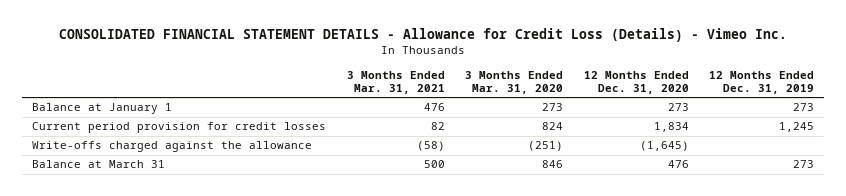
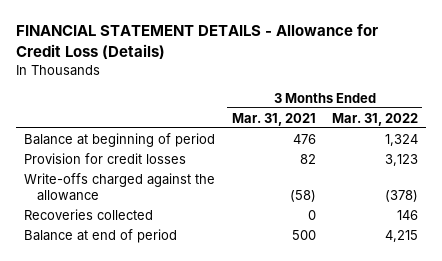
[59,28,788,43] CONSOLIDATED FINANCIAL STATEMENT DETAILS - Allowance for Credit Loss (Details) - Vimeo Inc. -> [15,24,378,59] FINANCIAL STATEMENT DETAILS - Allowance for Credit Loss (Details)
[465,70,564,95] 3 Months Ended Mar. 31, 2020 -> none
[583,70,689,95] 12 Months Ended Dec. 31, 2020 -> none
[709,70,815,95] 12 Months Ended Dec. 31, 2019 -> none
none -> [331,112,418,126] Mar. 31, 2022
[32,103,173,115] Balance at January 1 -> [24,132,216,147] Balance at beginning of period
[32,122,327,134] Current period provision for credit losses -> [24,152,187,164] Provision for credit losses
none -> [24,208,154,220] Recoveries collected
[32,160,166,169] Balance at March 31 -> [24,228,178,243] Balance at end of period

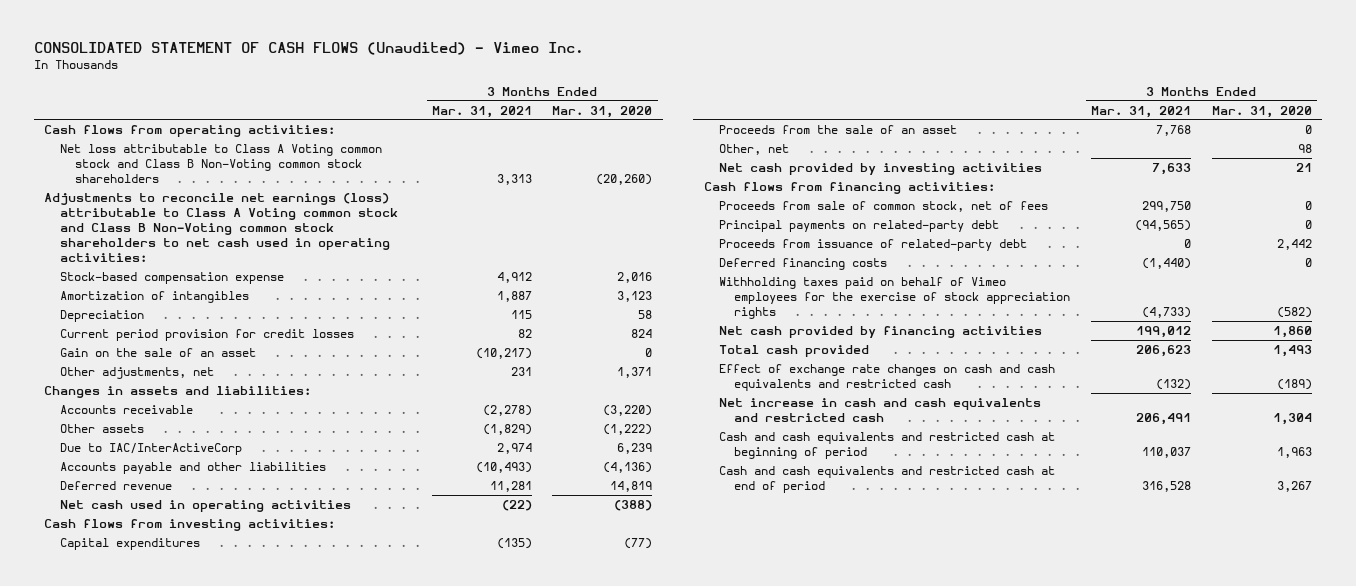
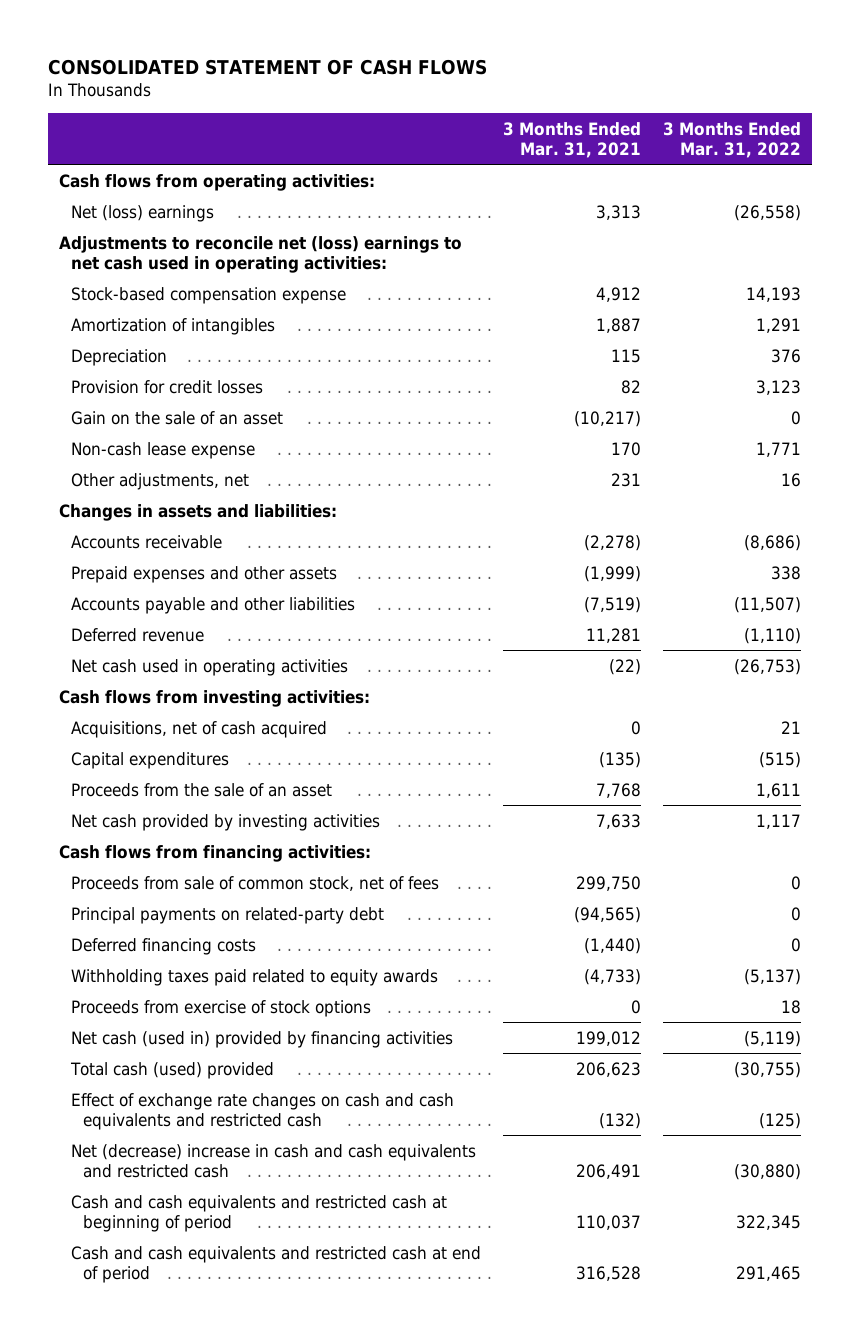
[34,41,585,55] CONSOLIDATED STATEMENT OF CASH FLOWS (Unaudited) - Vimeo Inc. -> [47,58,487,75] CONSOLIDATED STATEMENT OF CASH FLOWS
[552,105,653,118] Mar. 31, 2020 -> none
none -> [662,121,801,158] 3 Months Ended Mar. 31, 2022
[59,144,382,184] Net loss attributable to Class A Voting common stock and Class B Non-Voting common stock shareholders -> [70,204,214,222] Net (loss) earnings
[44,193,398,263] Adjustments to reconcile net earnings (loss) attributable to Class A Voting common stock and Class B Non-Voting common stock shareholders to net cash used in operating activities: -> [58,235,462,273] Adjustments to reconcile net (loss) earnings to net cash used in operating activities:
[59,329,354,342] Current period provision for credit losses -> [70,379,263,394] Provision for credit losses
none -> [70,441,255,459] Non-cash lease expense
[59,424,144,434] Other assets -> none
[59,443,242,456] Due to IAC/InterActiveCorp -> none
none -> [70,565,337,583] Prepaid expenses and other assets
[475,462,532,474] (10,493) -> [583,596,641,613] (7,519)
none -> [70,720,327,738] Acquisitions, net of cash acquired
[719,144,790,156] Other, net -> none
[719,239,1028,252] Proceeds from issuance of related-party debt -> none
[719,277,1071,320] Withholding taxes paid on behalf of Vimeo employees for the exercise of stock appreciation rights -> [70,968,438,986] Withholding taxes paid related to equity awards
none -> [70,999,371,1017] Proceeds from exercise of stock options
[719,326,1043,339] Net cash provided by financing activities -> [70,1030,453,1048] Net cash (used in) provided by financing activities
[719,345,870,358] Total cash provided -> [69,1061,274,1079] Total cash (used) provided
[719,398,1042,423] Net increase in cash and cash equivalents and restricted cash -> [70,1143,476,1178] Net (decrease) increase in cash and cash equivalents and restricted cash

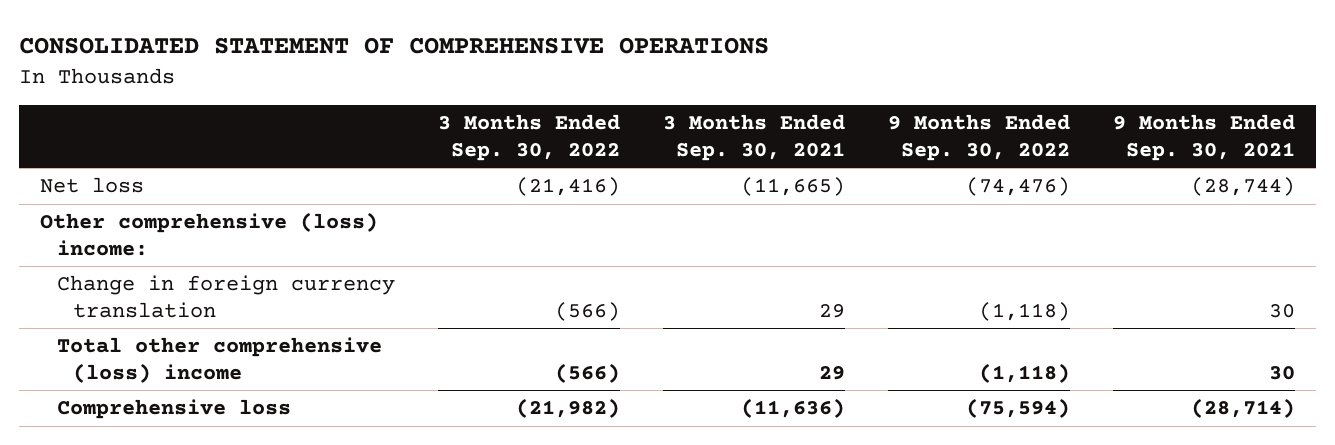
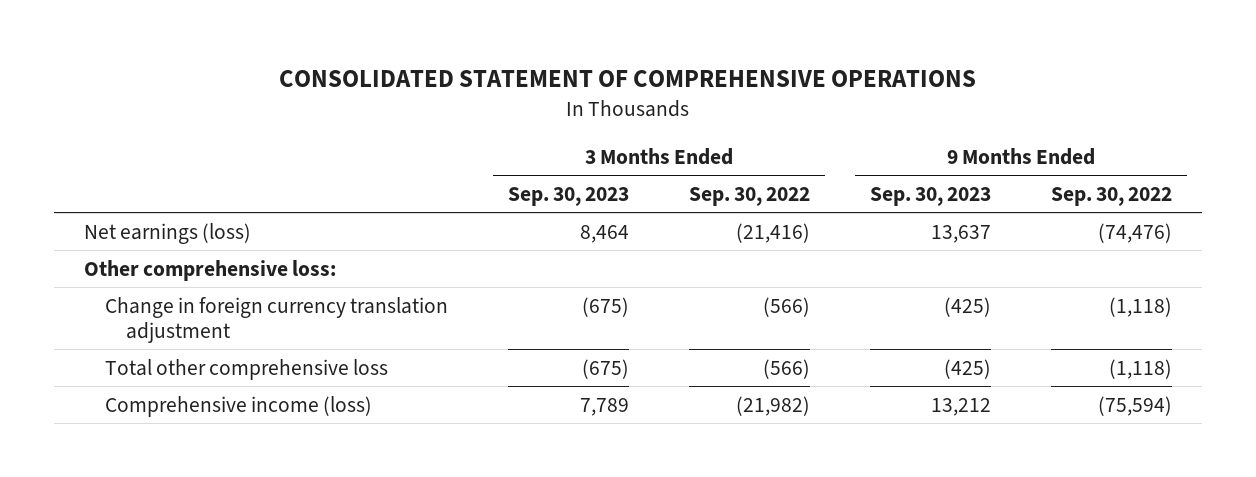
[662,114,845,161] 3 Months Ended Sep. 30, 2021 -> none
[1112,114,1295,161] 9 Months Ended Sep. 30, 2021 -> none
none -> [507,186,629,206] Sep. 30, 2023
none -> [870,186,992,206] Sep. 30, 2023
[40,177,145,194] Net loss -> [83,222,251,244] Net earnings (loss)
[40,212,379,256] Other comprehensive (loss) income: -> [83,259,336,281] Other comprehensive loss:
[56,275,395,318] Change in foreign currency translation -> [104,296,448,343] Change in foreign currency translation adjustment
[56,337,382,383] Total other comprehensive (loss) income -> [104,358,388,380] Total other comprehensive loss
[56,399,291,420] Comprehensive loss -> [104,395,372,417] Comprehensive income (loss)

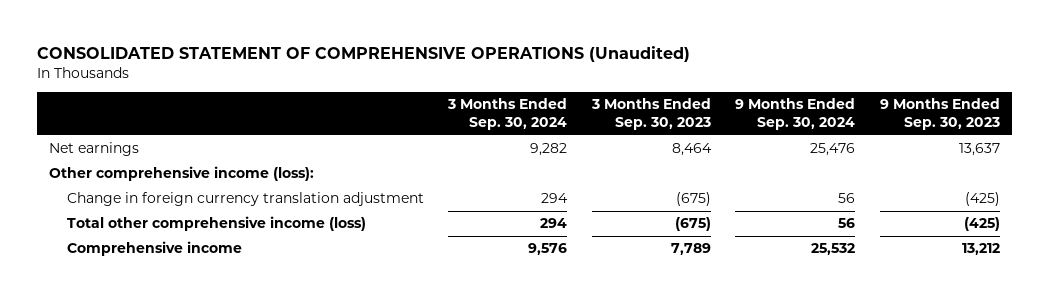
[278,70,976,88] CONSOLIDATED STATEMENT OF COMPREHENSIVE OPERATIONS -> [36,45,690,62] CONSOLIDATED STATEMENT OF COMPREHENSIVE OPERATIONS (Unaudited)
[688,186,810,206] Sep. 30, 2022 -> none
[1051,186,1173,206] Sep. 30, 2022 -> none
none -> [447,98,568,131] 3 Months Ended Sep. 30, 2024
none -> [735,98,856,131] 9 Months Ended Sep. 30, 2024
[83,222,251,244] Net earnings (loss) -> [49,142,140,157] Net earnings
[83,259,336,281] Other comprehensive loss: -> [49,166,315,182] Other comprehensive income (loss):
[104,358,388,380] Total other comprehensive loss -> [66,216,366,232] Total other comprehensive income (loss)
[104,395,372,417] Comprehensive income (loss) -> [66,241,242,257] Comprehensive income

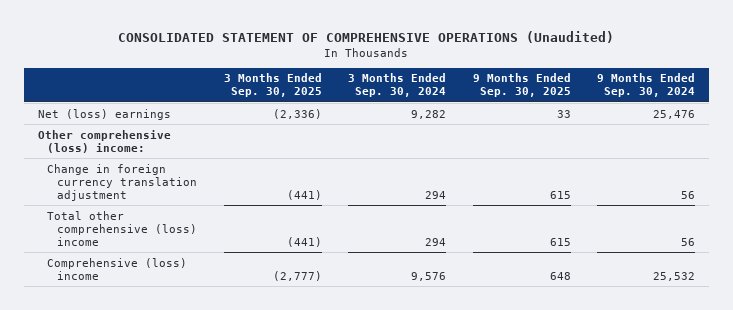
[590,98,711,131] 3 Months Ended Sep. 30, 2023 -> none
[879,98,1000,131] 9 Months Ended Sep. 30, 2023 -> none
none -> [223,73,322,98] 3 Months Ended Sep. 30, 2025
none -> [472,73,571,98] 9 Months Ended Sep. 30, 2025
[49,142,140,157] Net earnings -> [37,108,171,120] Net (loss) earnings
[49,166,315,182] Other comprehensive income (loss): -> [37,129,171,153] Other comprehensive (loss) income:
[66,216,366,232] Total other comprehensive income (loss) -> [47,210,198,246] Total other comprehensive (loss) income
[66,241,242,257] Comprehensive income -> [47,257,188,280] Comprehensive (loss) income

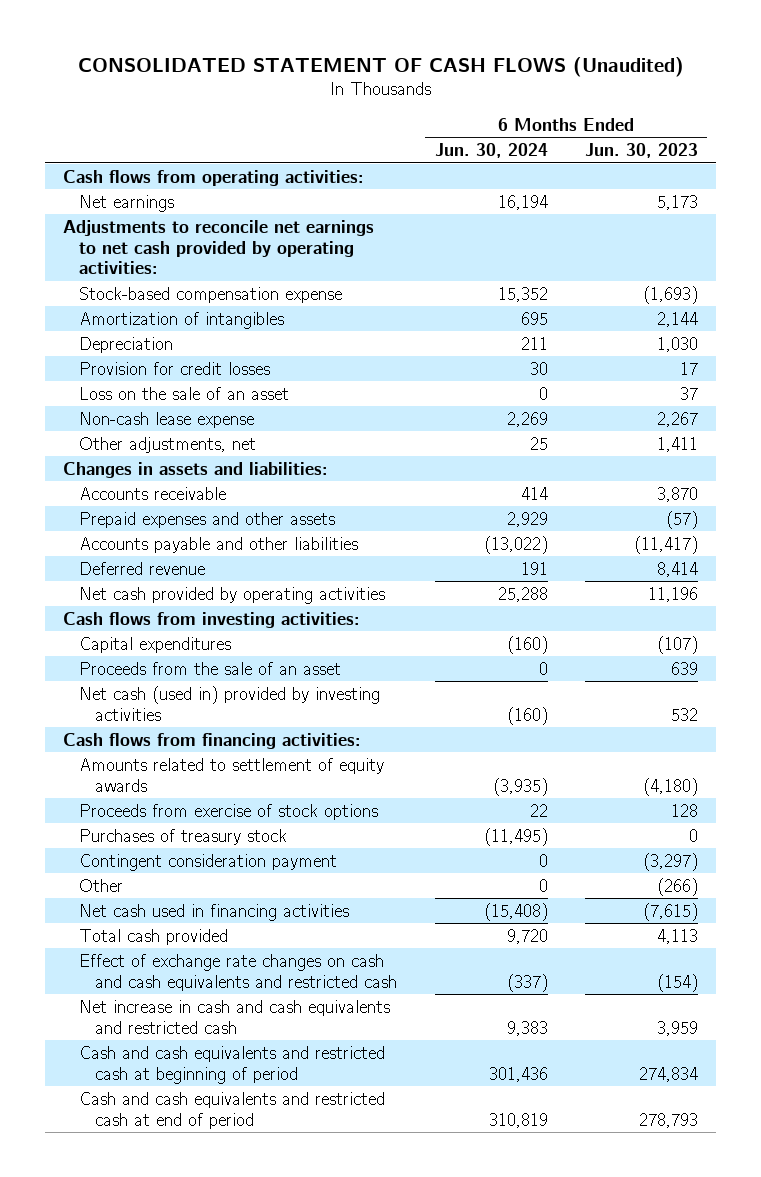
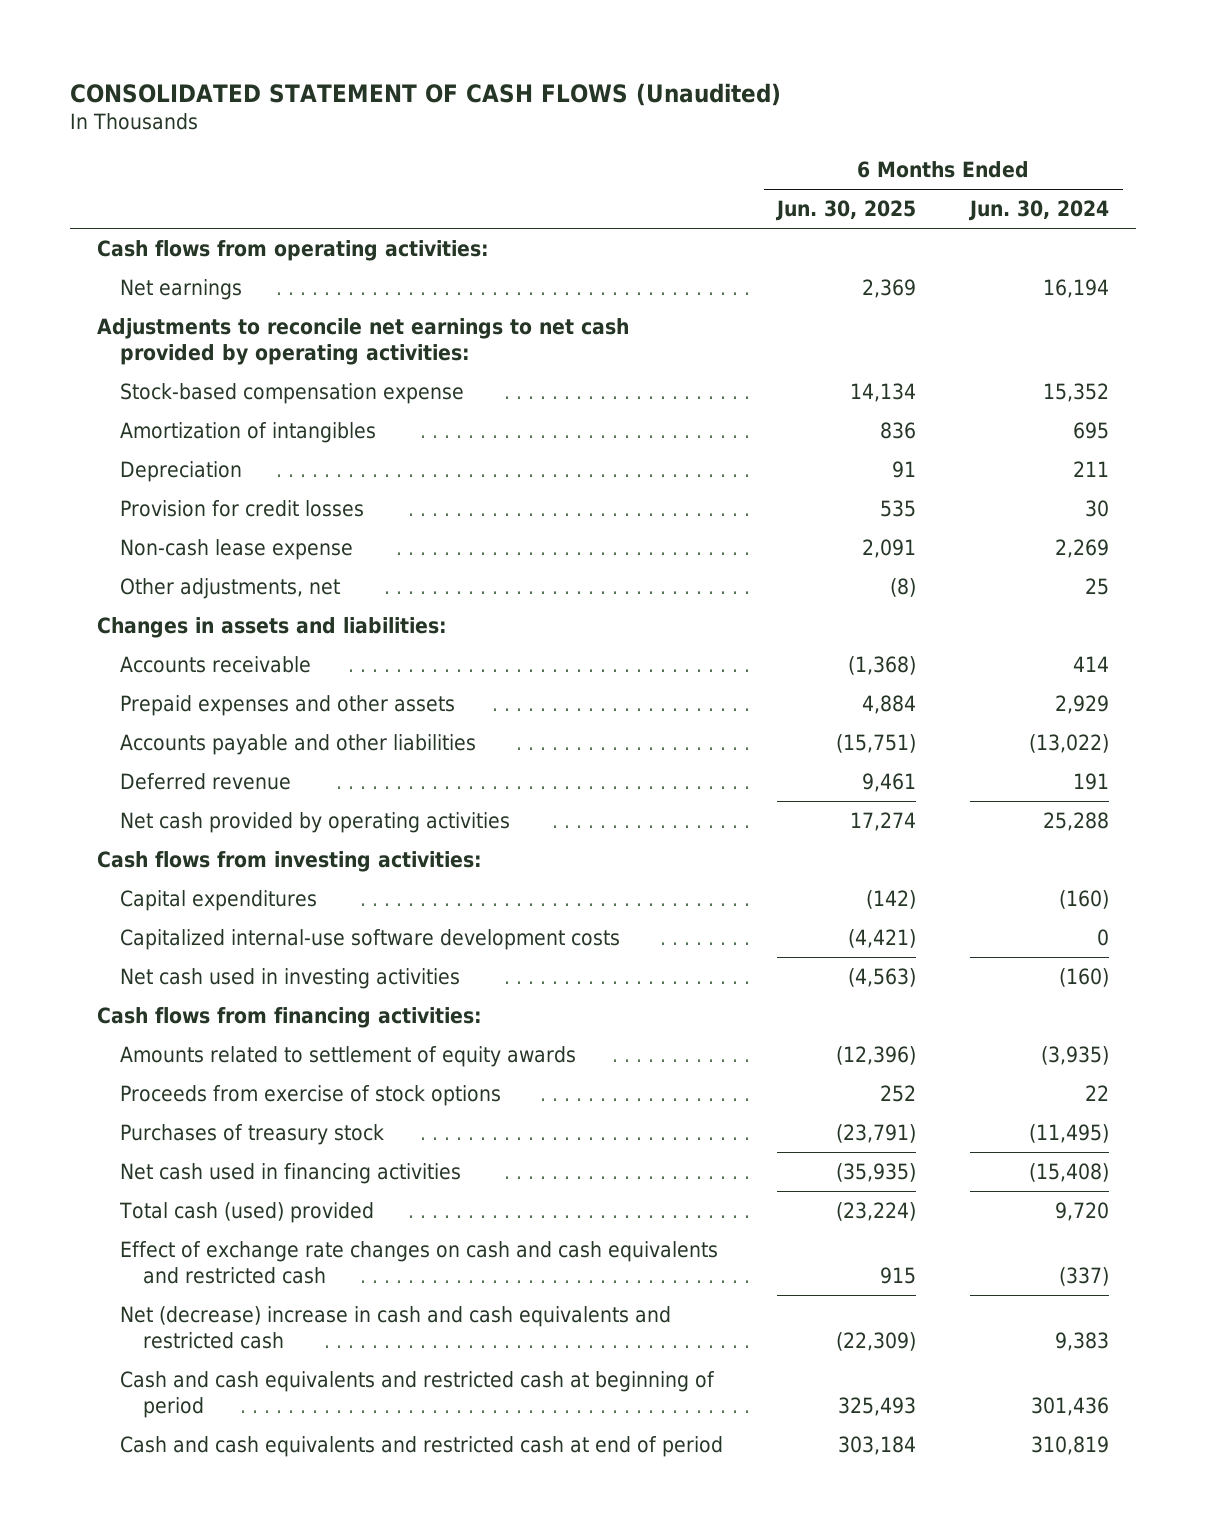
[584,143,698,159] Jun. 30, 2023 -> none
none -> [775,200,917,222] Jun. 30, 2025
[79,386,290,400] Loss on the sale of an asset -> none
[79,661,342,675] Proceeds from the sale of an asset -> none
none -> [120,929,621,951] Capitalized internal-use software development costs
[79,685,381,721] Net cash (used in) provided by investing activities -> [120,968,461,990] Net cash used in investing activities
[79,853,338,871] Contingent consideration payment -> none
[79,878,124,892] Other -> none
[79,928,229,945] Total cash provided -> [119,1202,375,1224] Total cash (used) provided
[79,999,391,1034] Net increase in cash and cash equivalents and restricted cash -> [120,1306,672,1350] Net (decrease) increase in cash and cash equivalents and restricted cash

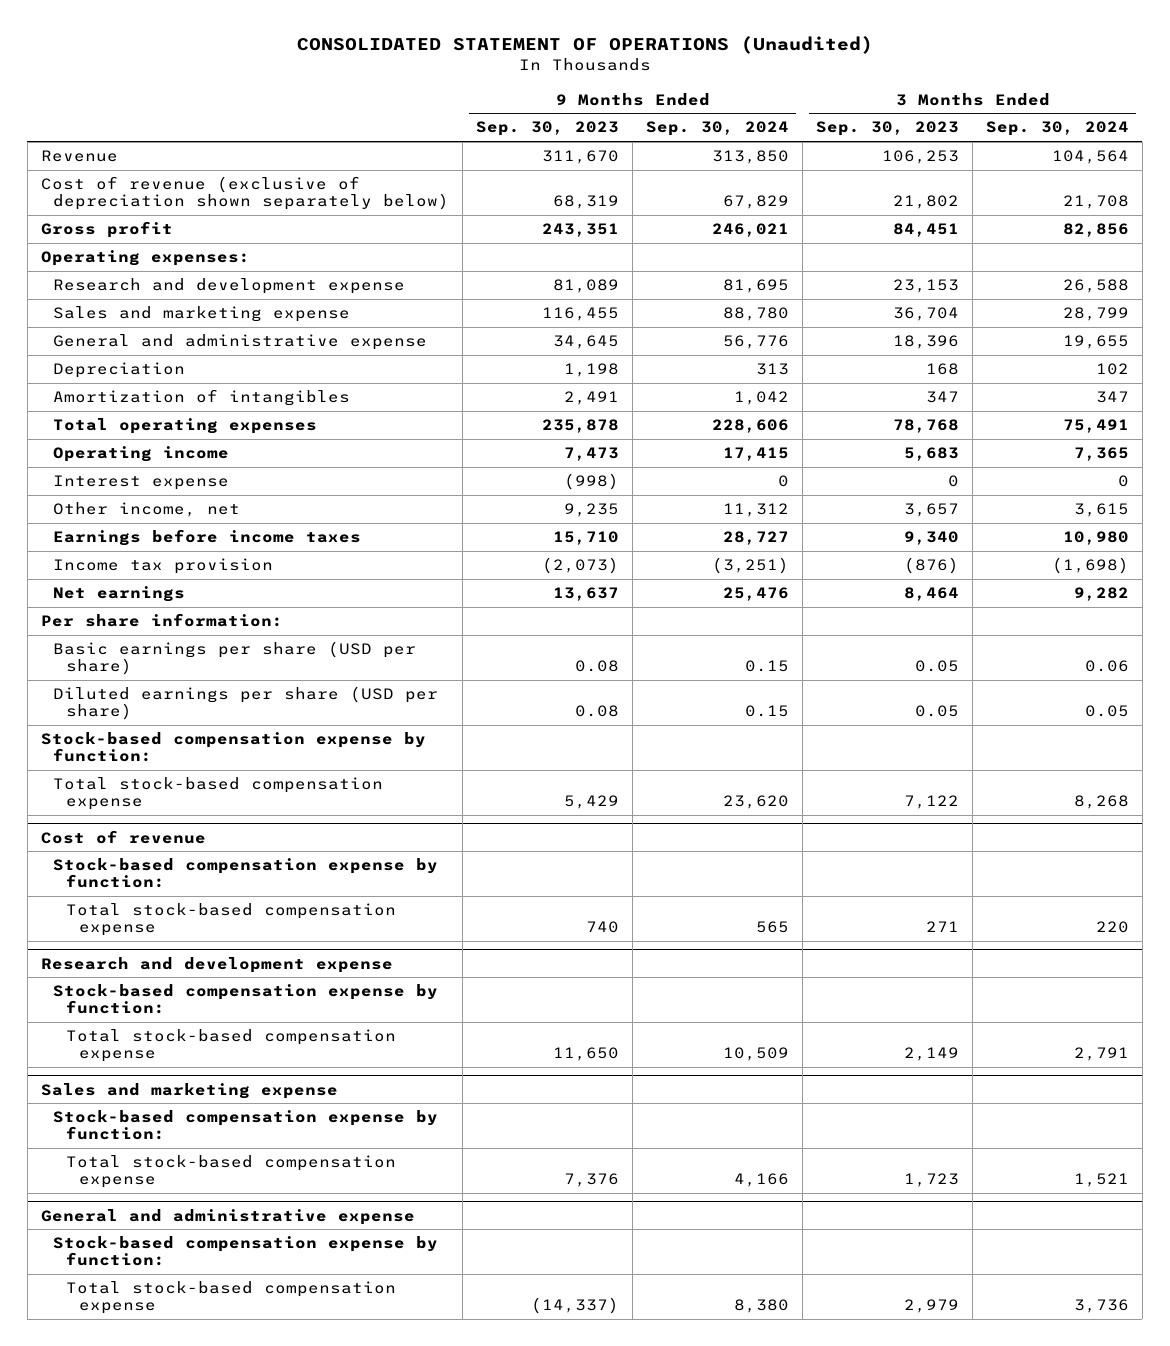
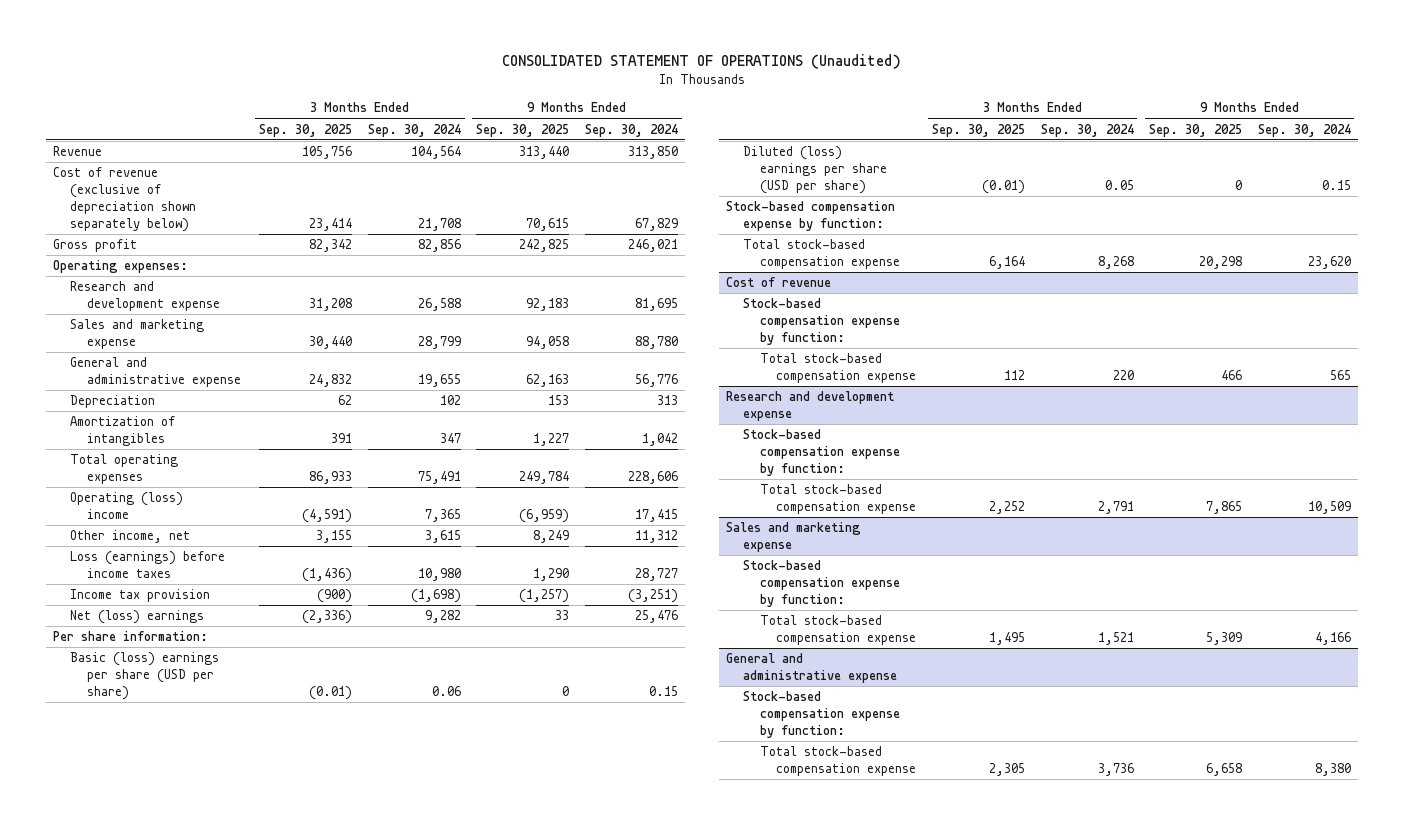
[476,121,620,137] Sep. 30, 2023 -> none
[816,121,960,137] Sep. 30, 2023 -> none
none -> [259,123,353,137] Sep. 30, 2025
none -> [476,123,570,137] Sep. 30, 2025
[53,475,230,491] Interest expense -> none
[53,446,230,463] Operating income -> [70,492,184,520] Operating (loss) income
[53,529,362,547] Earnings before income taxes -> [70,551,226,579] Loss (earnings) before income taxes
[53,586,186,603] Net earnings -> [70,610,205,625] Net (loss) earnings
[53,641,417,676] Basic earnings per share (USD per share) -> [70,652,220,700] Basic (loss) earnings per share (USD per share)
[53,686,439,721] Diluted earnings per share (USD per share) -> [743,146,887,194] Diluted (loss) earnings per share (USD per share)

